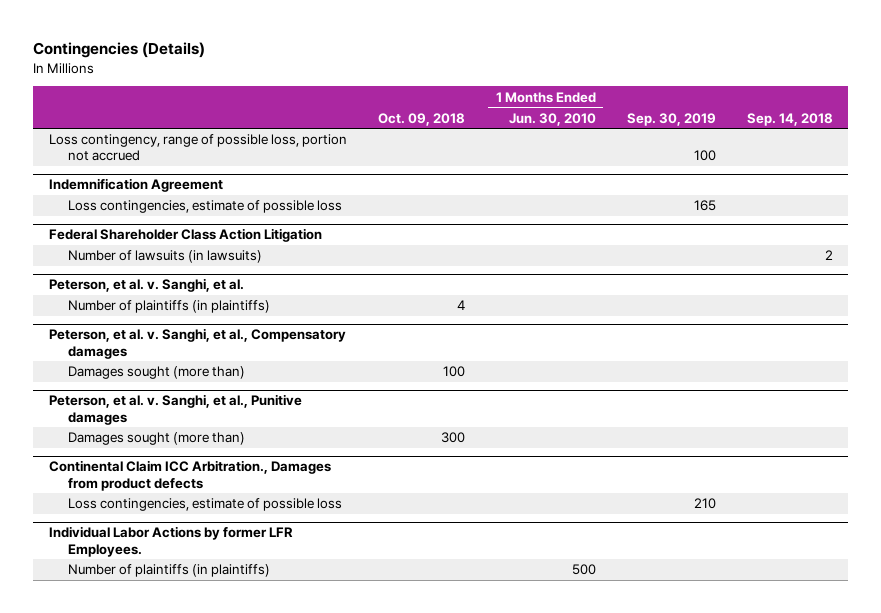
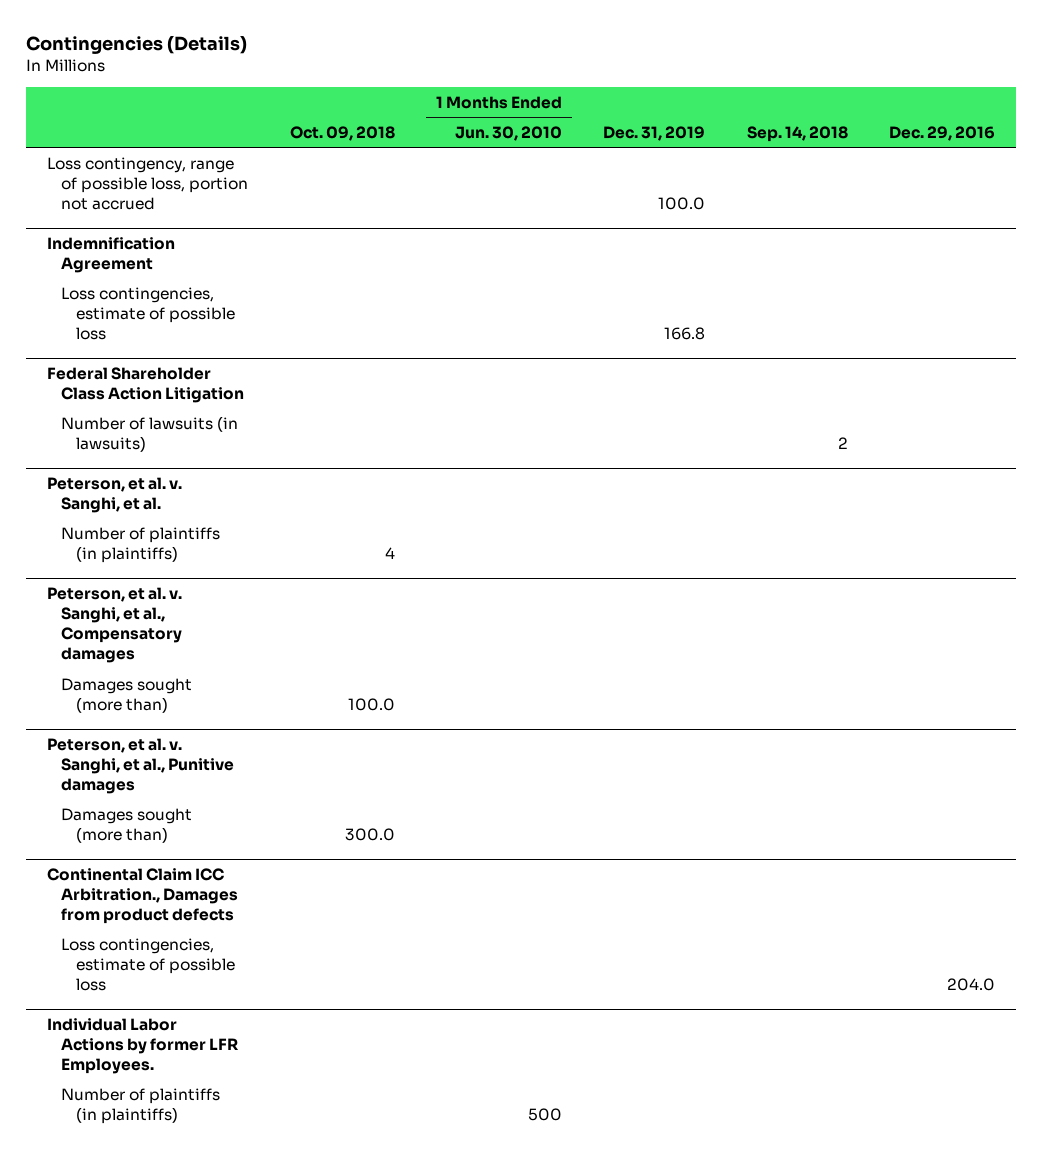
[626,112,716,126] Sep. 30, 2019 -> none
none -> [603,125,706,141] Dec. 31, 2019
none -> [888,125,995,141] Dec. 29, 2016
[442,366,465,378] 100 -> [347,697,395,711] 100.0
[440,432,465,444] 300 -> [344,827,395,841] 300.0

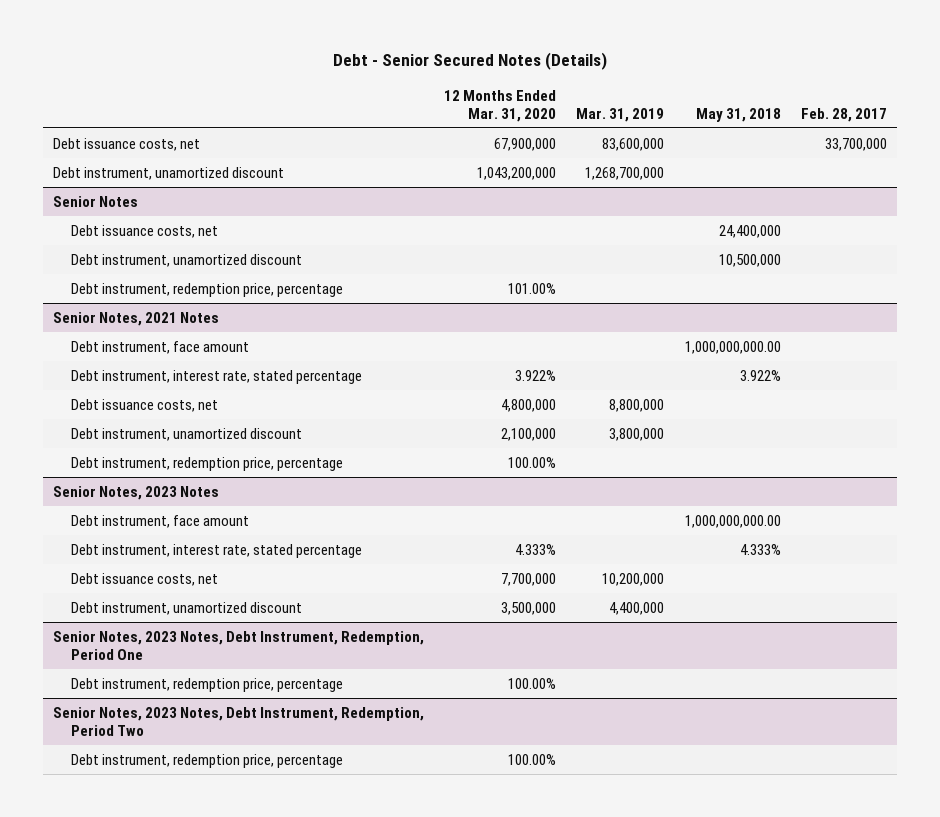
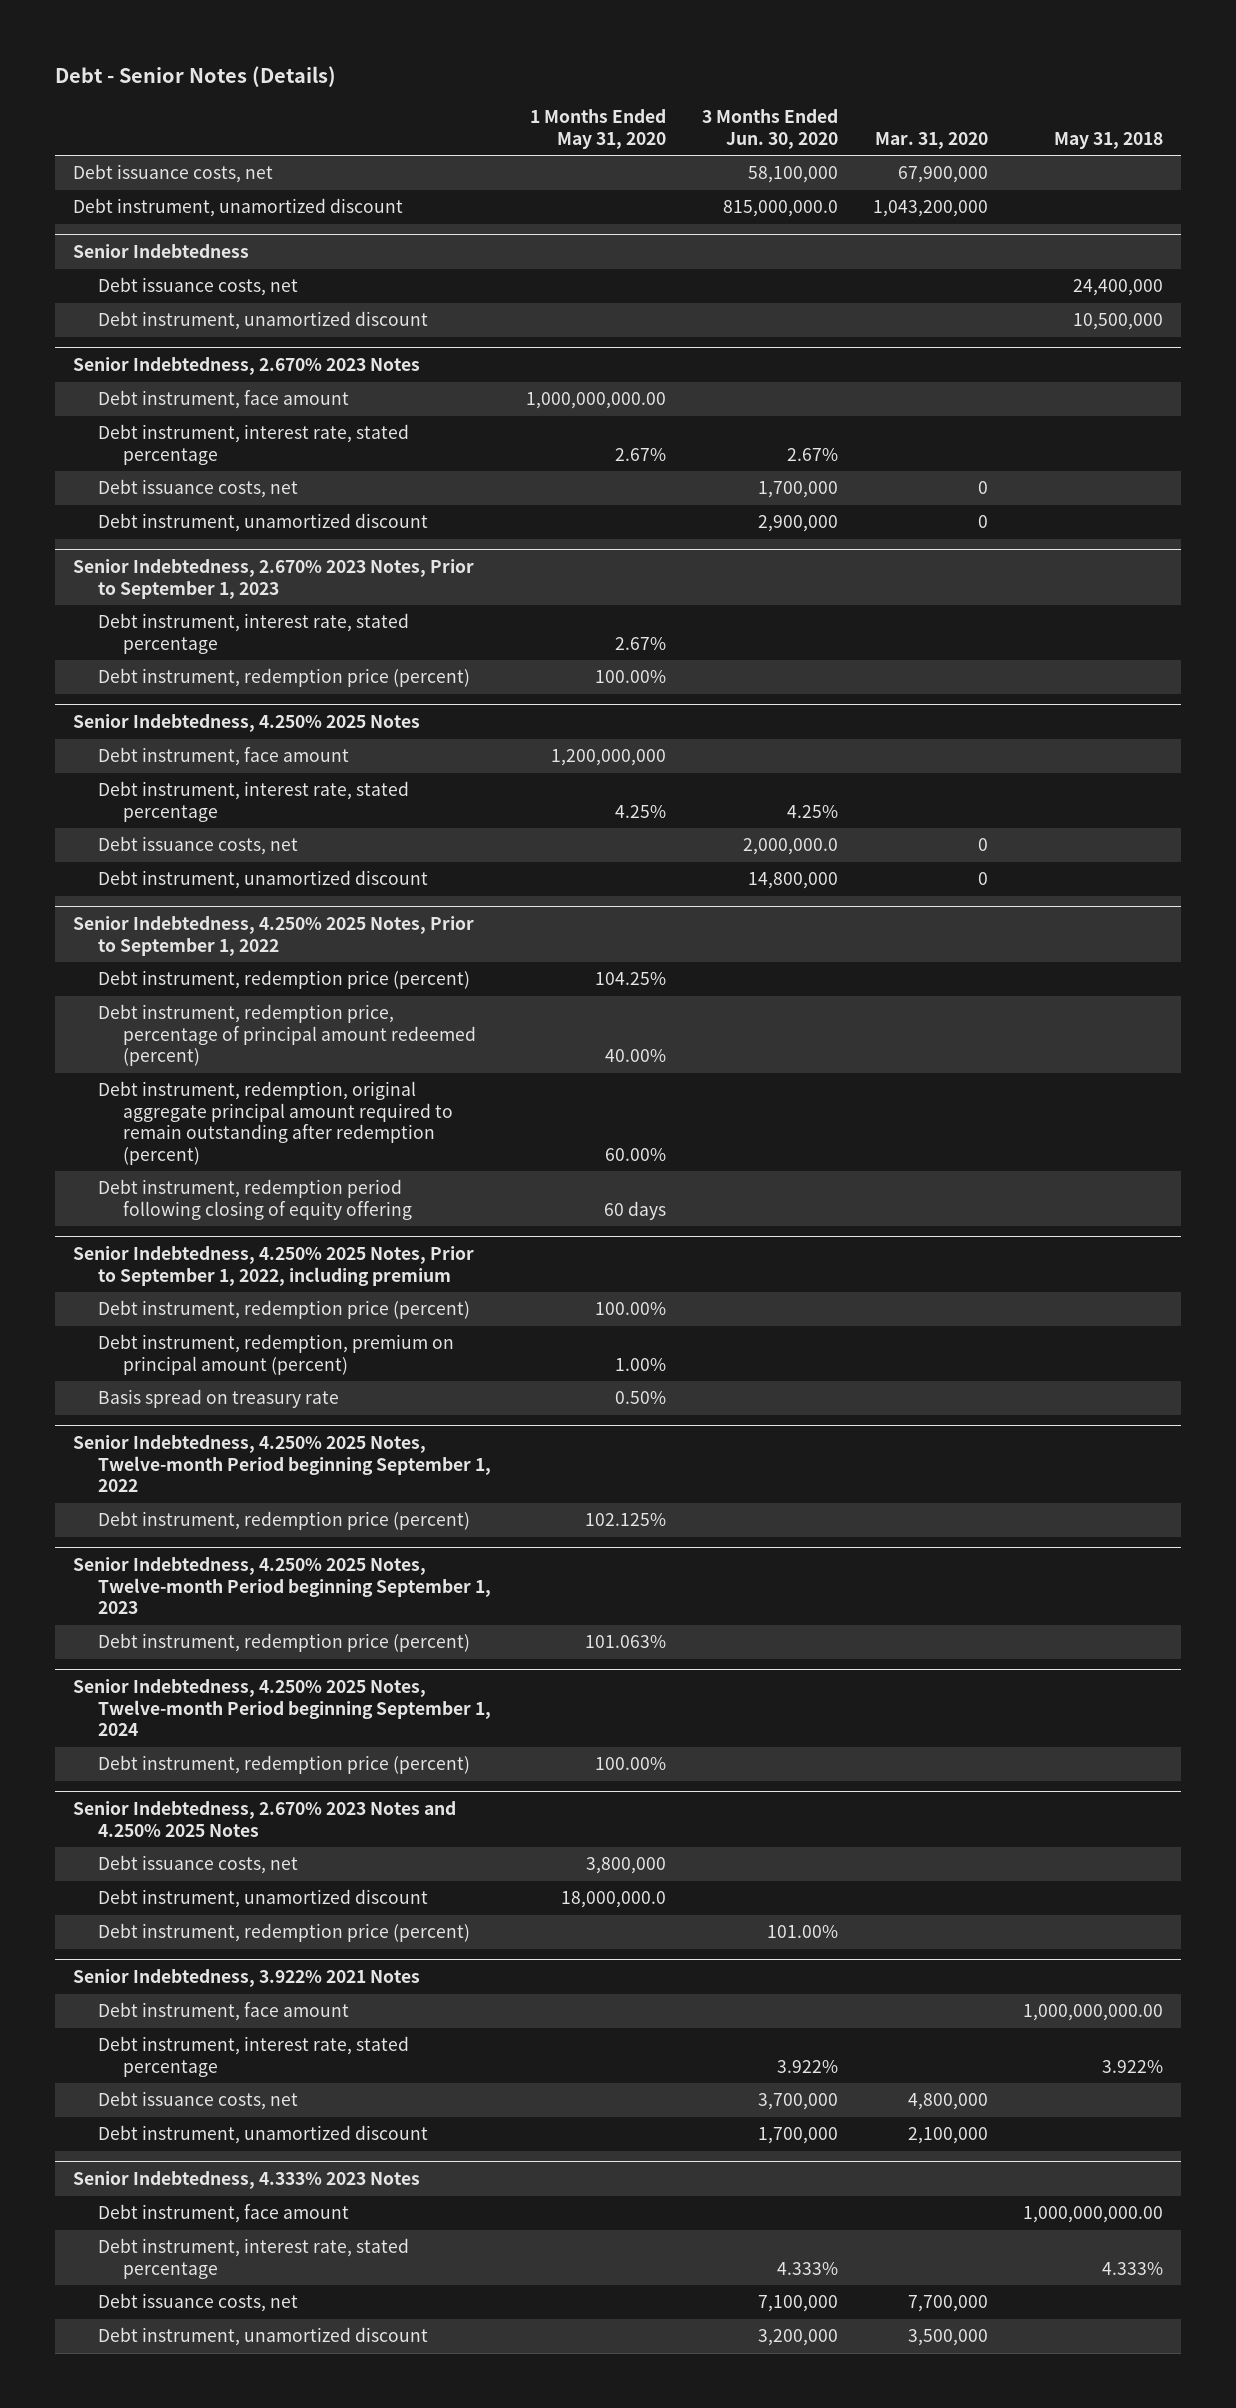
[332,51,607,70] Debt - Senior Secured Notes (Details) -> [55,65,337,87] Debt - Senior Notes (Details)
[444,89,557,122] 12 Months Ended Mar. 31, 2020 -> none
[576,107,665,122] Mar. 31, 2019 -> none
[800,107,887,122] Feb. 28, 2017 -> none
none -> [530,109,667,149] 1 Months Ended May 31, 2020
none -> [701,109,838,149] 3 Months Ended Jun. 30, 2020
none -> [874,131,988,149] Mar. 31, 2020
[52,195,138,207] Senior Notes -> [72,244,249,259] Senior Indebtedness
[70,282,343,297] Debt instrument, redemption price, percentage -> none
none -> [72,357,420,376] Senior Indebtedness, 2.670% 2023 Notes
none -> [98,390,350,410] Debt instrument, face amount
none -> [98,424,410,465] Debt instrument, interest rate, stated percentage
none -> [98,479,299,499] Debt issuance costs, net
none -> [98,513,429,533] Debt instrument, unamortized discount
none -> [72,559,474,599] Senior Indebtedness, 2.670% 2023 Notes, Prior to September 1, 2023
none -> [98,613,410,654] Debt instrument, interest rate, stated percentage
none -> [98,668,471,688] Debt instrument, redemption price (percent)
none -> [72,714,420,733] Senior Indebtedness, 4.250% 2025 Notes
none -> [98,747,350,767] Debt instrument, face amount
none -> [98,781,410,822] Debt instrument, interest rate, stated percentage
none -> [98,836,299,856] Debt issuance costs, net
none -> [98,870,429,890] Debt instrument, unamortized discount
none -> [72,916,474,956] Senior Indebtedness, 4.250% 2025 Notes, Prior to September 1, 2022
none -> [98,970,471,990] Debt instrument, redemption price (percent)
none -> [98,1004,477,1067] Debt instrument, redemption price, percentage of principal amount redeemed (percent)
none -> [98,1081,454,1165] Debt instrument, redemption, original aggregate principal amount required to remain outstanding after redemption (percent)
none -> [98,1179,413,1220] Debt instrument, redemption period following closing of equity offering
none -> [72,1246,474,1286] Senior Indebtedness, 4.250% 2025 Notes, Prior to September 1, 2022, including premium
none -> [98,1300,471,1320] Debt instrument, redemption price (percent)
none -> [98,1334,455,1375] Debt instrument, redemption, premium on principal amount (percent)
none -> [98,1389,340,1409] Basis spread on treasury rate
none -> [72,1435,492,1493] Senior Indebtedness, 4.250% 2025 Notes, Twelve-month Period beginning September 1, 2022
none -> [98,1511,471,1531] Debt instrument, redemption price (percent)
none -> [72,1557,492,1615] Senior Indebtedness, 4.250% 2025 Notes, Twelve-month Period beginning September 1, 2023
none -> [98,1633,471,1653] Debt instrument, redemption price (percent)
none -> [72,1679,492,1737] Senior Indebtedness, 4.250% 2025 Notes, Twelve-month Period beginning September 1, 2024
none -> [98,1755,471,1775] Debt instrument, redemption price (percent)
none -> [72,1801,456,1837] Senior Indebtedness, 2.670% 2023 Notes and 4.250% 2025 Notes
none -> [98,1855,299,1875] Debt issuance costs, net
none -> [98,1889,429,1909] Debt instrument, unamortized discount
none -> [98,1923,471,1943] Debt instrument, redemption price (percent)
[52,311,219,326] Senior Notes, 2021 Notes -> [72,1969,420,1988] Senior Indebtedness, 3.922% 2021 Notes
[70,456,343,471] Debt instrument, redemption price, percentage -> none
[52,485,219,500] Senior Notes, 2023 Notes -> [72,2171,420,2190] Senior Indebtedness, 4.333% 2023 Notes
[52,630,424,660] Senior Notes, 2023 Notes, Debt Instrument, Redemption, Period One -> none
[70,677,343,692] Debt instrument, redemption price, percentage -> none
[52,706,424,736] Senior Notes, 2023 Notes, Debt Instrument, Redemption, Period Two -> none
[70,753,343,768] Debt instrument, redemption price, percentage -> none

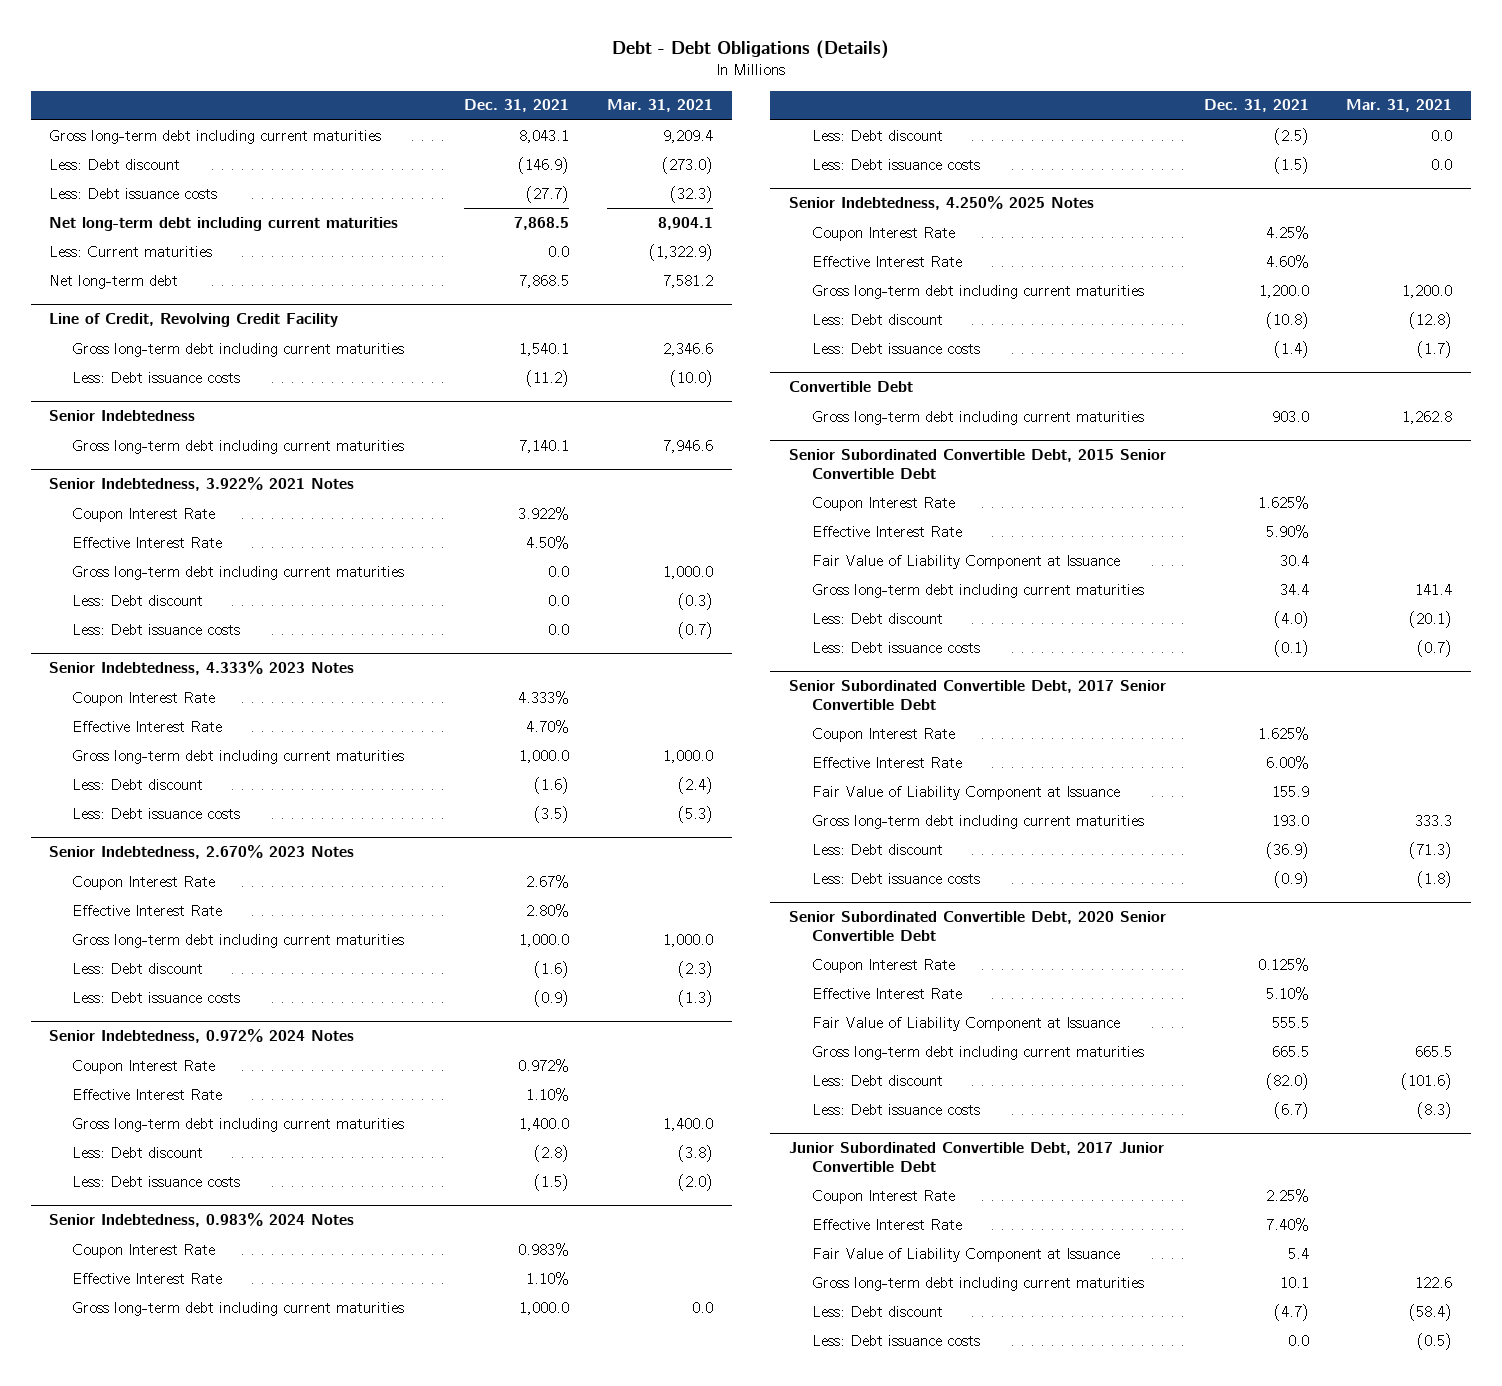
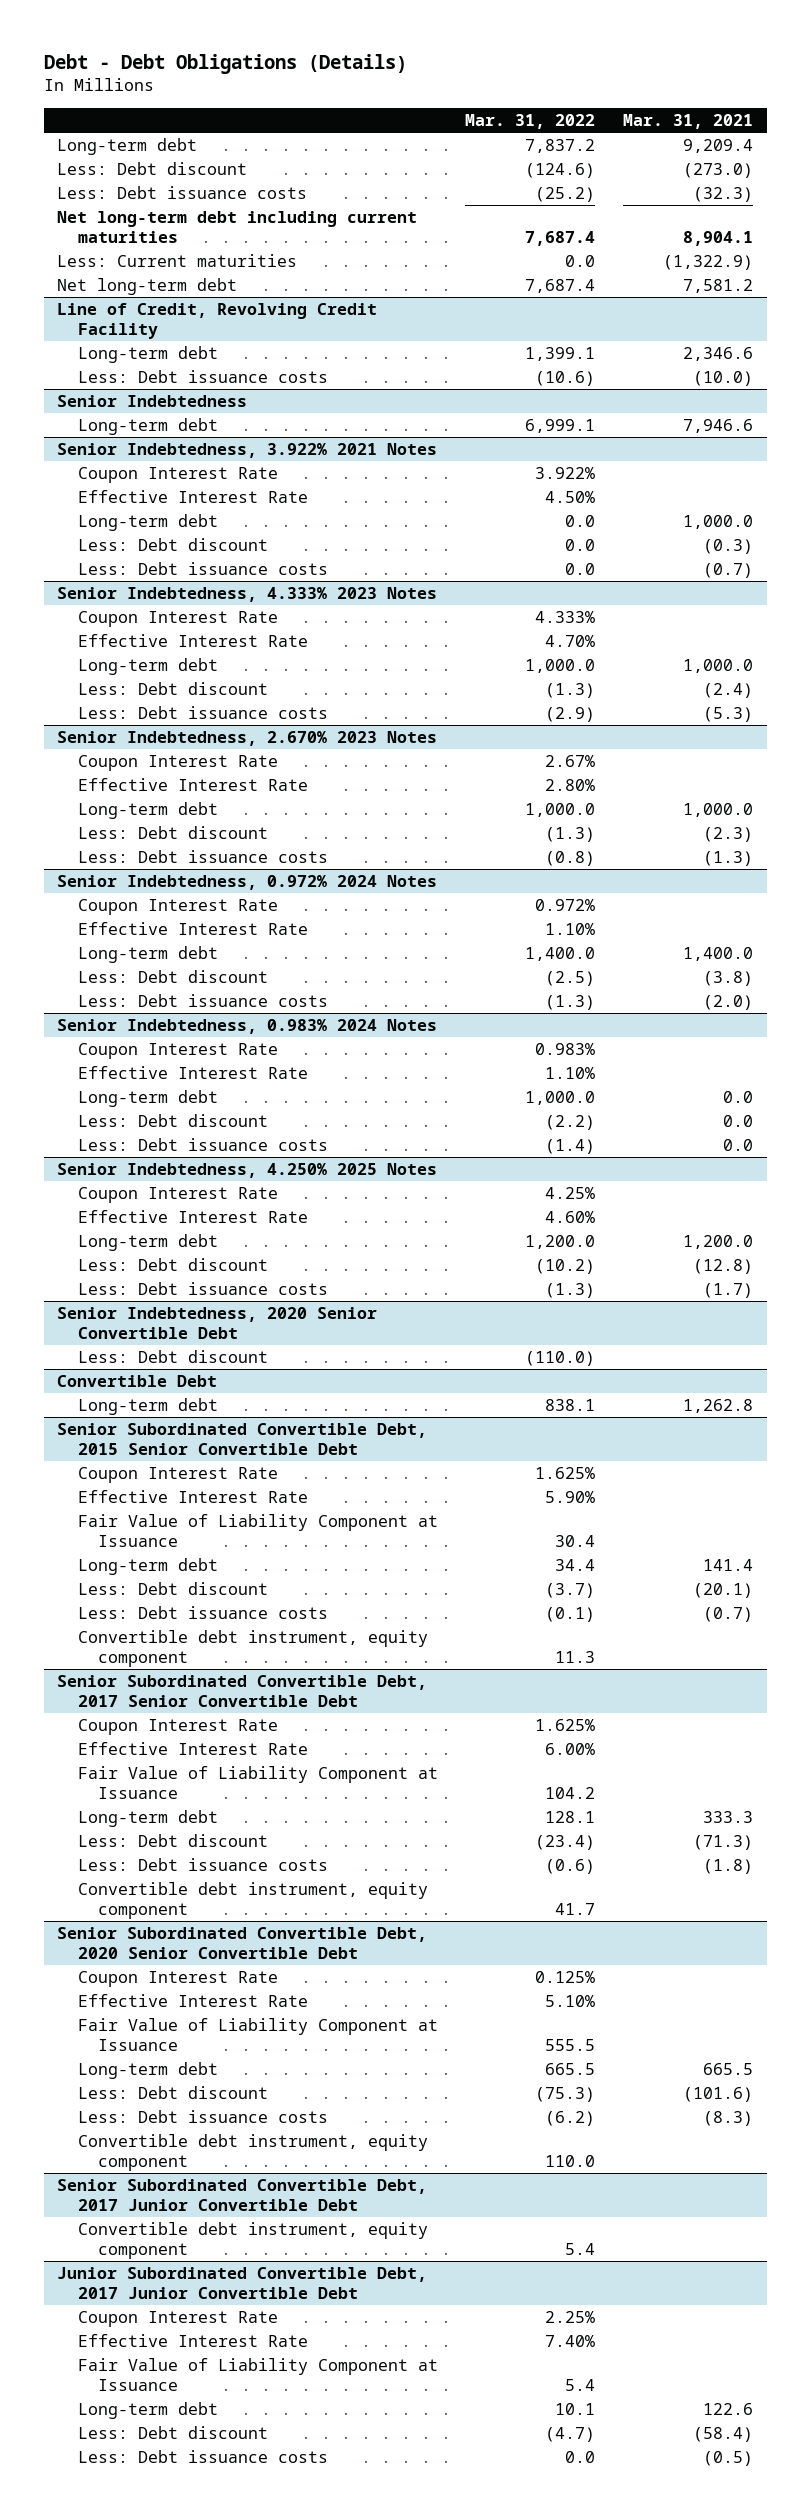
[464,99,570,113] Dec. 31, 2021 -> none
none -> [465,114,596,130] Mar. 31, 2022
[49,129,382,144] Gross long-term debt including current maturities -> [57,138,198,156] Long-term debt
[72,342,405,357] Gross long-term debt including current maturities -> [77,346,218,364] Long-term debt
[72,439,405,454] Gross long-term debt including current maturities -> [77,418,218,436] Long-term debt
[72,565,405,580] Gross long-term debt including current maturities -> [77,514,218,532] Long-term debt
[72,749,405,764] Gross long-term debt including current maturities -> [77,658,218,676] Long-term debt
[72,933,405,948] Gross long-term debt including current maturities -> [77,802,218,820] Long-term debt
[72,1117,405,1132] Gross long-term debt including current maturities -> [77,946,218,964] Long-term debt
[72,1301,405,1316] Gross long-term debt including current maturities -> [77,1090,218,1108] Long-term debt
[812,284,1145,299] Gross long-term debt including current maturities -> [77,1234,218,1252] Long-term debt
none -> [57,1307,378,1340] Senior Indebtedness, 2020 Senior Convertible Debt
none -> [77,1350,268,1364] Less: Debt discount
[812,410,1145,425] Gross long-term debt including current maturities -> [77,1398,218,1416] Long-term debt
[812,583,1145,598] Gross long-term debt including current maturities -> [77,1558,218,1576] Long-term debt
none -> [77,1630,428,1668] Convertible debt instrument, equity component
[812,814,1145,829] Gross long-term debt including current maturities -> [77,1810,218,1828] Long-term debt
none -> [77,1882,428,1920] Convertible debt instrument, equity component
[812,1045,1145,1060] Gross long-term debt including current maturities -> [77,2062,218,2080] Long-term debt
none -> [77,2134,428,2172] Convertible debt instrument, equity component
none -> [57,2179,428,2212] Senior Subordinated Convertible Debt, 2017 Junior Convertible Debt
none -> [77,2222,428,2260] Convertible debt instrument, equity component
[812,1276,1145,1291] Gross long-term debt including current maturities -> [77,2402,218,2420] Long-term debt

